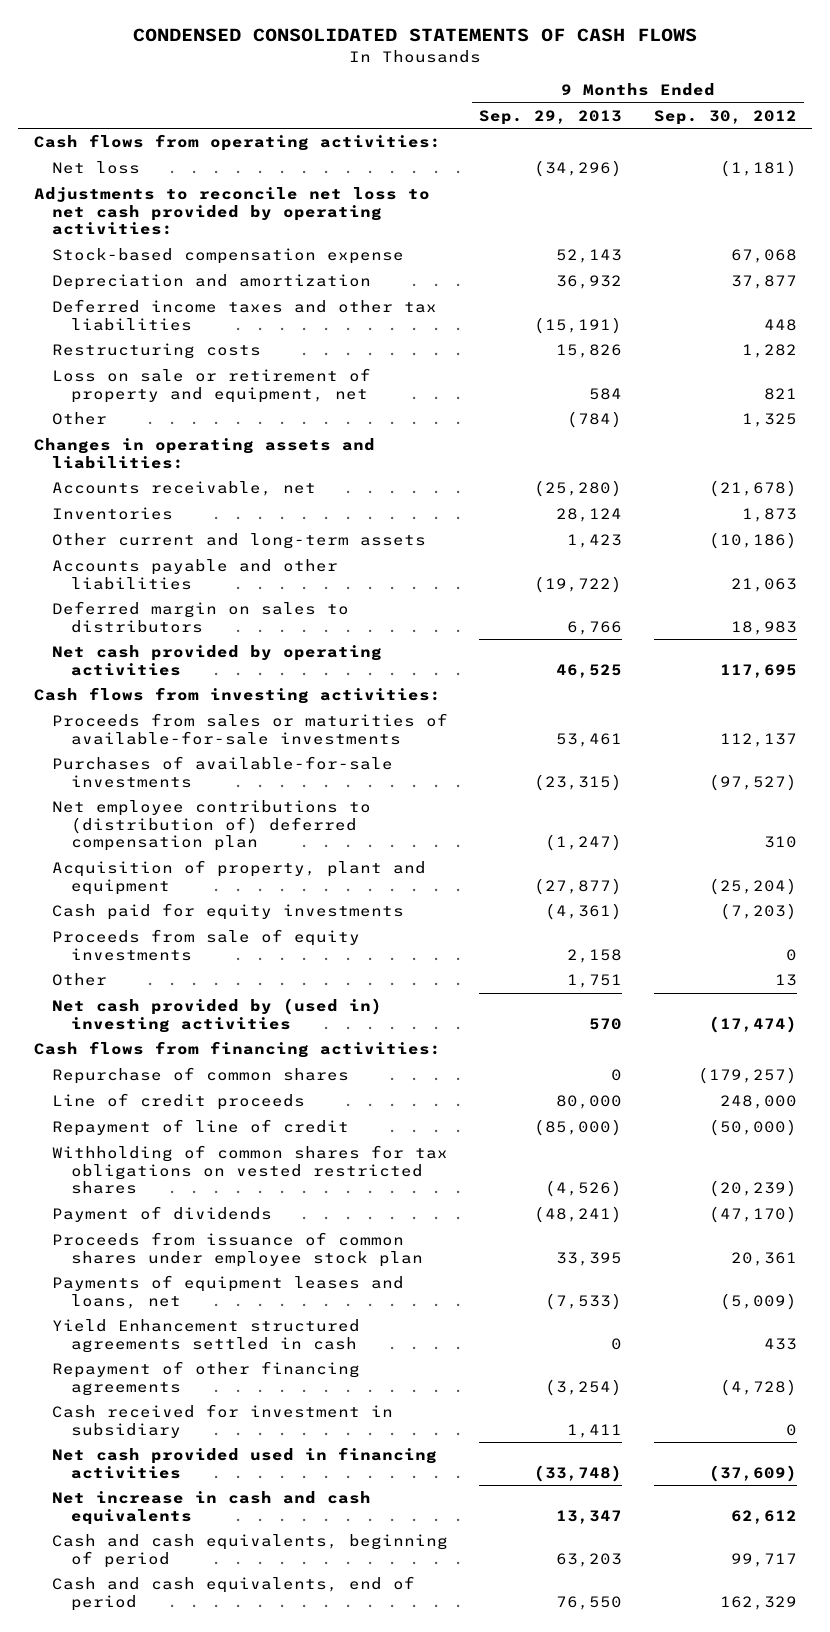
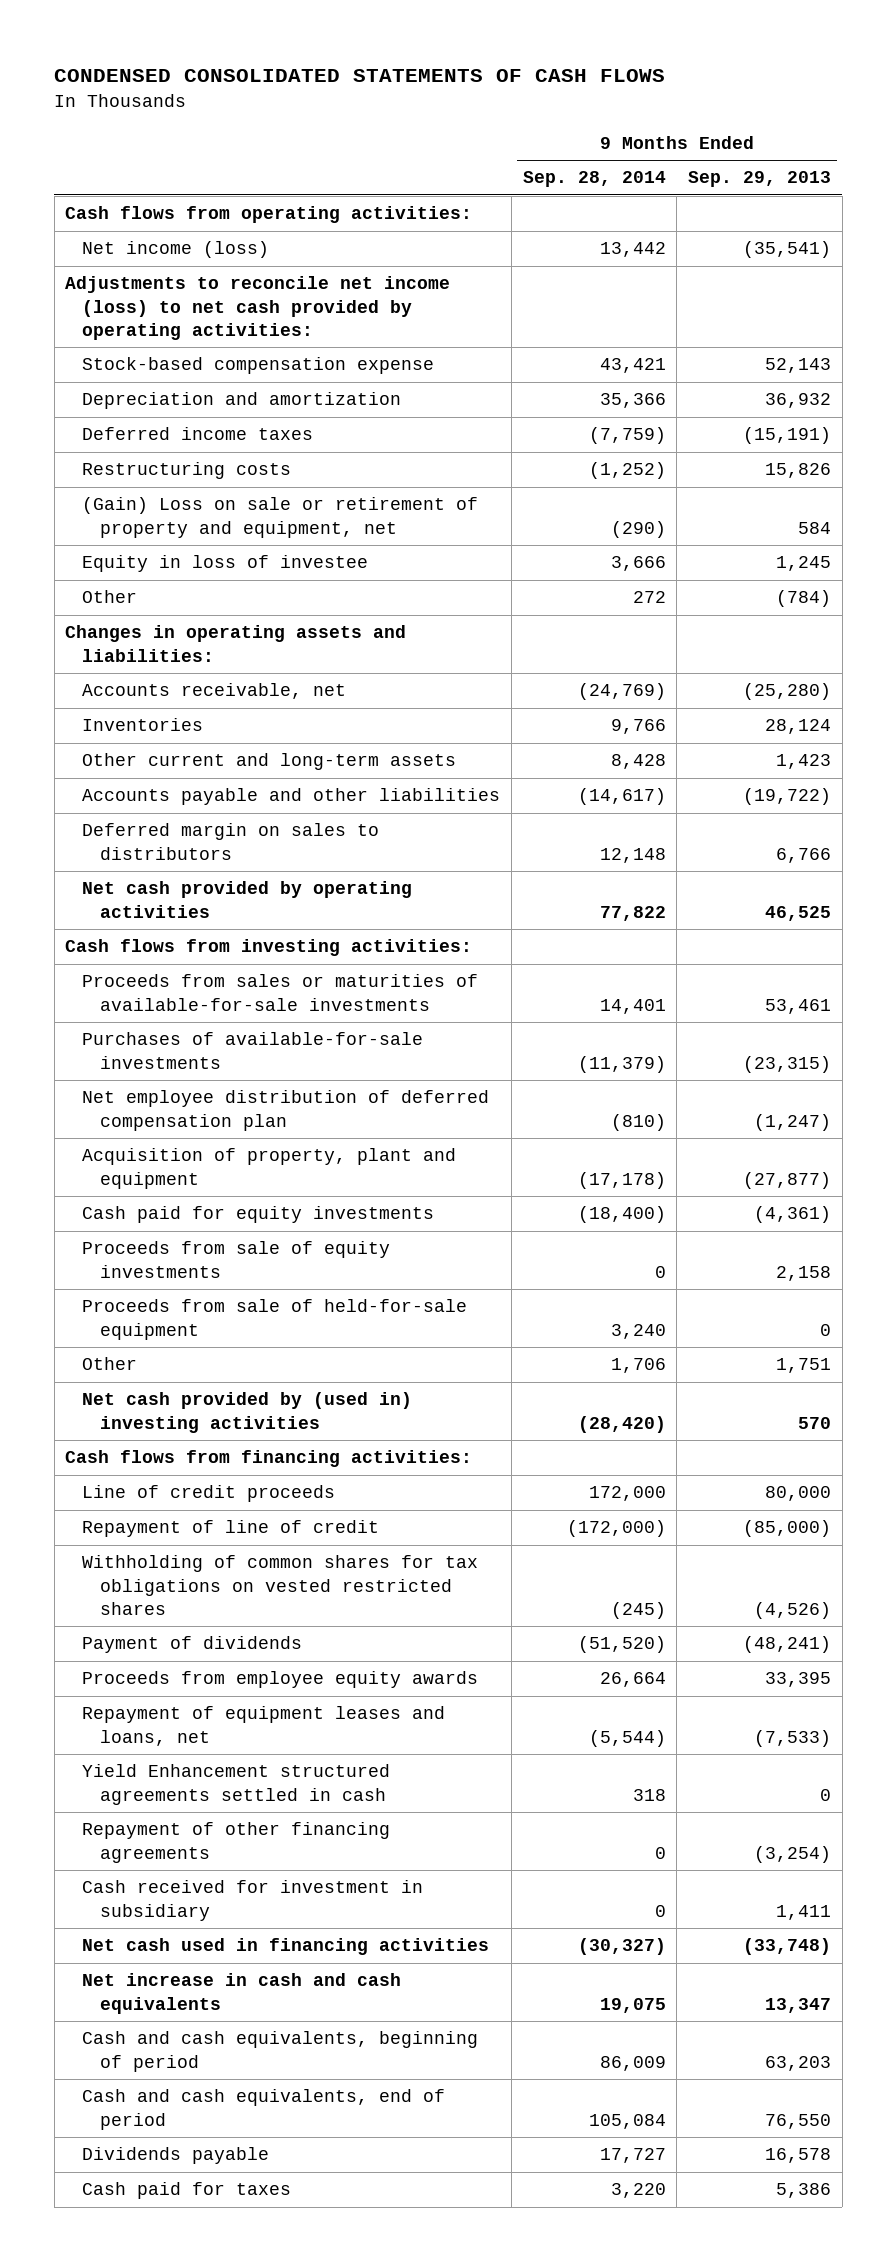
[653,109,797,125] Sep. 30, 2012 -> none
none -> [522,171,666,188] Sep. 28, 2014
[52,161,141,175] Net loss -> [82,241,270,259] Net income (loss)
[534,160,623,178] (34,296) -> [743,241,832,259] (35,541)
[33,187,430,236] Adjustments to reconcile net loss to net cash provided by operating activities: -> [65,276,451,340] Adjustments to reconcile net income (loss) to net cash provided by operating activities:
[52,299,438,331] Deferred income taxes and other tax liabilities -> [82,427,314,441] Deferred income taxes
[52,368,372,403] Loss on sale or retirement of property and equipment, net -> [82,497,479,538] (Gain) Loss on sale or retirement of property and equipment, net
none -> [82,555,369,573] Equity in loss of investee
[52,800,372,852] Net employee contributions to (distribution of) deferred compensation plan -> [82,1090,490,1131] Net employee distribution of deferred compensation plan
none -> [82,1299,468,1340] Proceeds from sale of held-for-sale equipment
[52,1067,350,1085] Repurchase of common shares -> none
[52,1232,423,1267] Proceeds from issuance of common shares under employee stock plan -> [82,1671,479,1689] Proceeds from employee equity awards
[52,1275,405,1309] Payments of equipment leases and loans, net -> [82,1706,446,1746] Repayment of equipment leases and loans, net
[52,1447,438,1479] Net cash provided used in financing activities -> [82,1938,490,1956] Net cash used in financing activities
none -> [82,2147,270,2165] Dividends payable
none -> [82,2182,292,2200] Cash paid for taxes

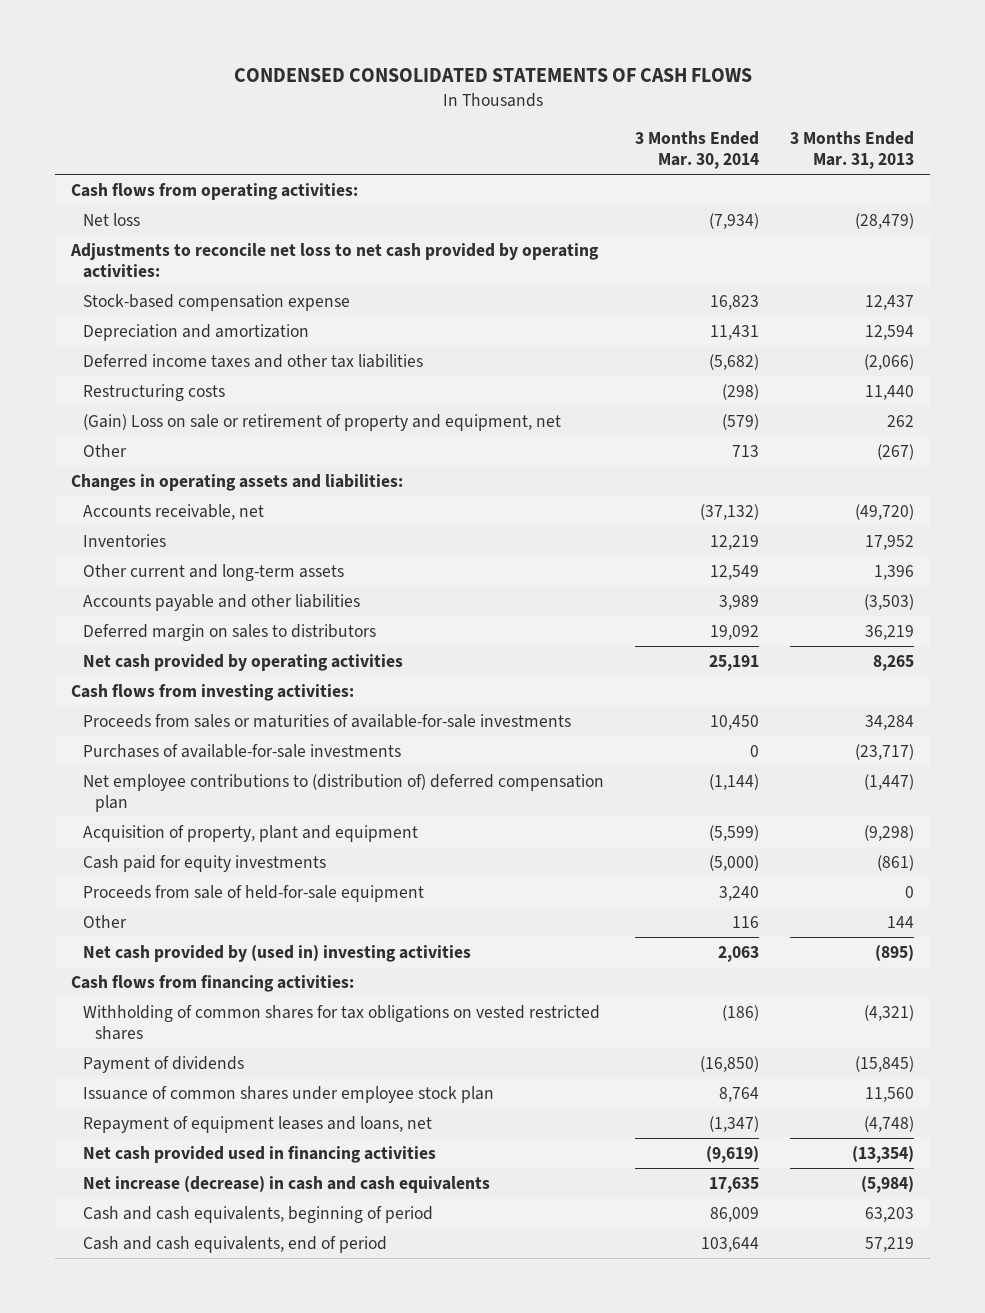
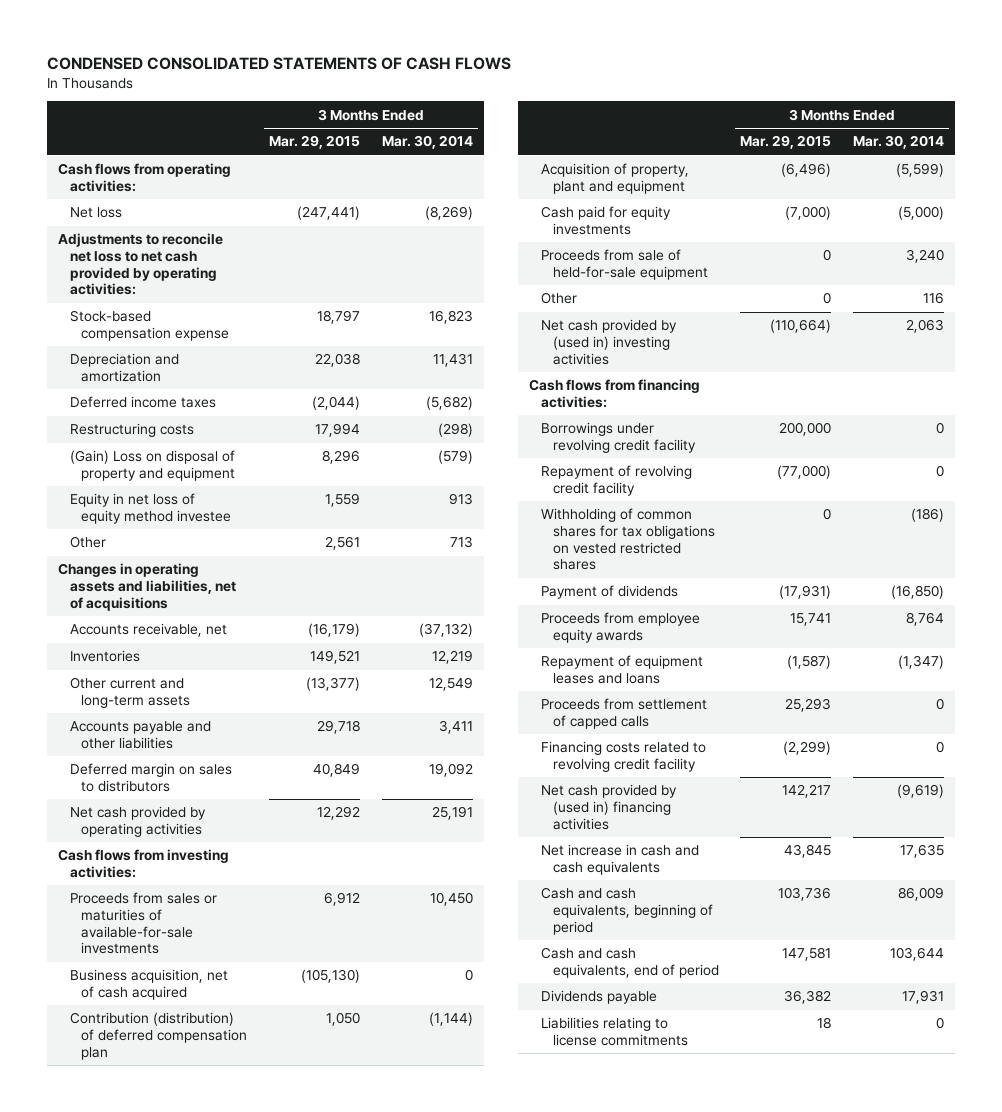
[790,130,915,170] 3 Months Ended Mar. 31, 2013 -> none
none -> [269,135,361,150] Mar. 29, 2015
[709,212,760,229] (7,934) -> [424,206,473,221] (8,269)
[83,353,424,368] Deferred income taxes and other tax liabilities -> [69,396,216,409] Deferred income taxes
[83,413,562,431] (Gain) Loss on sale or retirement of property and equipment, net -> [69,450,236,481] (Gain) Loss on disposal of property and equipment
none -> [69,493,232,524] Equity in net loss of equity method investee
[70,473,403,491] Changes in operating assets and liabilities: -> [58,563,236,611] Changes in operating assets and liabilities, net of acquisitions
[719,594,760,610] 3,989 -> [438,720,473,735] 3,411
[83,743,402,758] Purchases of available-for-sale investments -> none
none -> [69,969,228,1000] Business acquisition, net of cash acquired
[83,773,605,812] Net employee contributions to (distribution of) deferred compensation plan -> [69,1012,248,1060] Contribution (distribution) of deferred compensation plan
none -> [540,422,696,453] Borrowings under revolving credit facility
none -> [540,465,692,496] Repayment of revolving credit facility
[83,1085,495,1103] Issuance of common shares under employee stock plan -> [540,612,700,643] Proceeds from employee equity awards
[83,1115,433,1133] Repayment of equipment leases and loans, net -> [540,655,703,684] Repayment of equipment leases and loans
none -> [540,698,707,729] Proceeds from settlement of capped calls
none -> [540,741,706,772] Financing costs related to revolving credit facility
[83,1145,437,1163] Net cash provided used in financing activities -> [540,784,677,830] Net cash provided by (used in) financing activities
[83,1175,491,1193] Net increase (decrease) in cash and cash equivalents -> [540,844,699,875] Net increase in cash and cash equivalents
none -> [540,990,657,1005] Dividends payable
none -> [540,1017,688,1046] Liabilities relating to license commitments

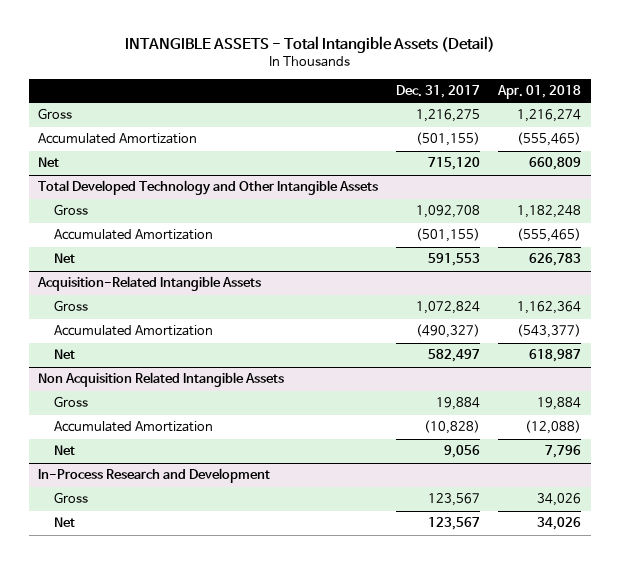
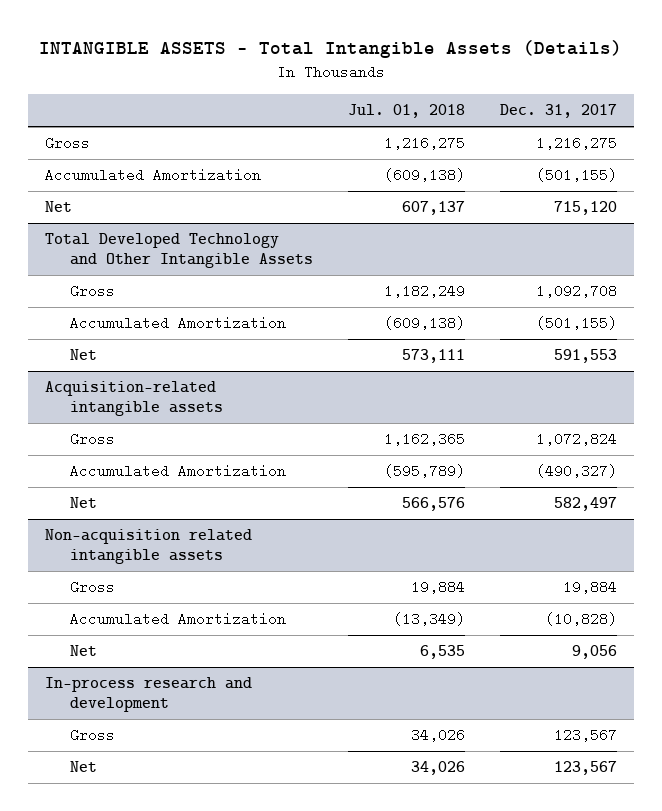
[124,35,495,53] INTANGIBLE ASSETS - Total Intangible Assets (Detail) -> [39,40,623,59] INTANGIBLE ASSETS - Total Intangible Assets (Details)
[497,85,582,100] Apr. 01, 2018 -> none
none -> [348,104,466,119] Jul. 01, 2018
[37,276,262,292] Acquisition-Related Intangible Assets -> [45,381,224,416] Acquisition-related intangible assets
[38,372,285,388] Non Acquisition Related Intangible Assets -> [45,529,253,564] Non-acquisition related intangible assets
[38,468,271,484] In-Process Research and Development -> [45,677,253,712] In-process research and development

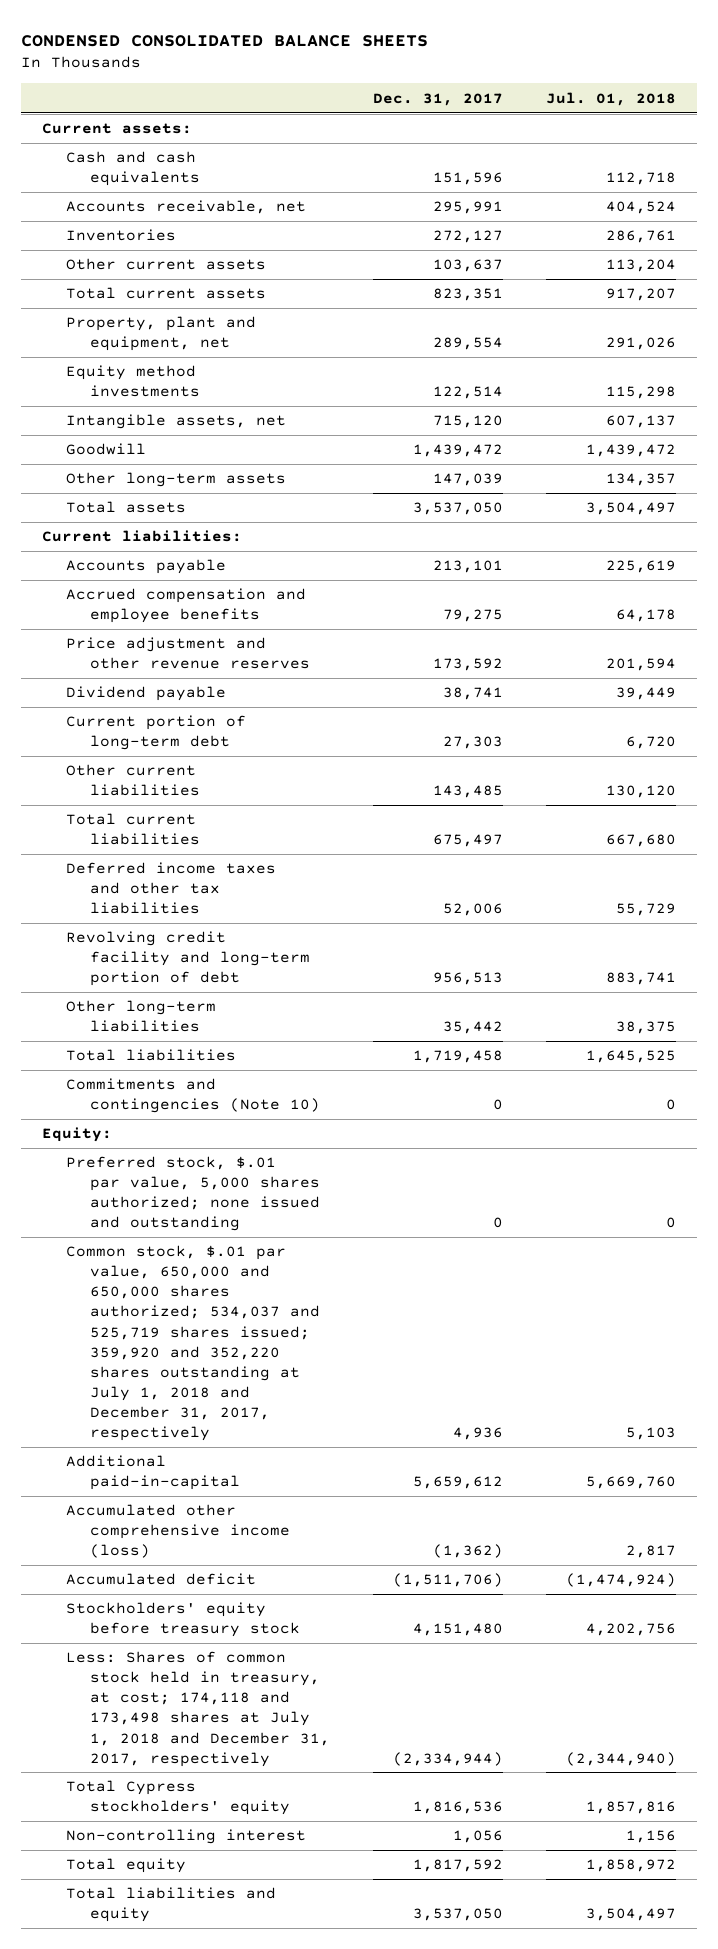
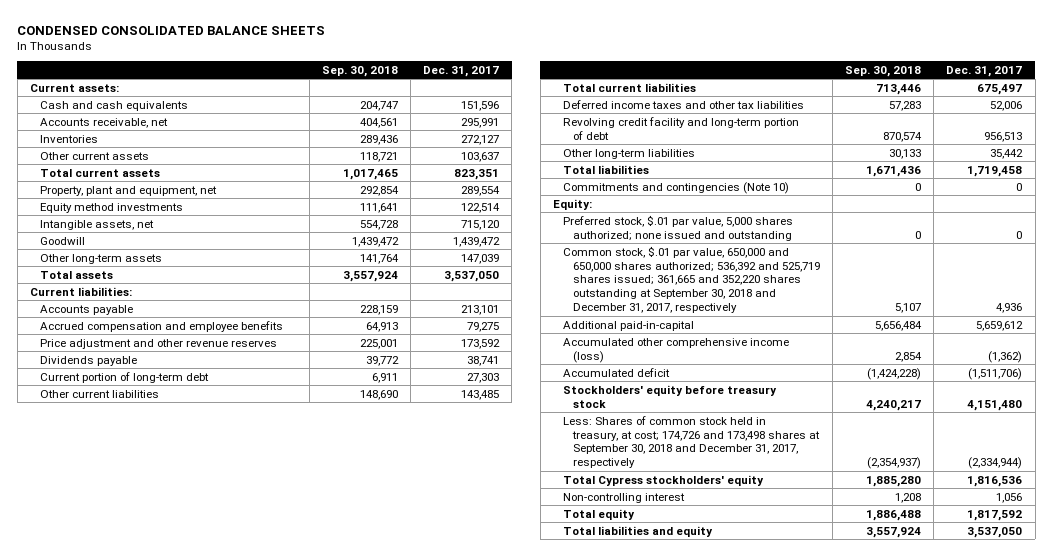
[545,91,676,106] Jul. 01, 2018 -> none
none -> [322,65,399,77] Sep. 30, 2018
[66,686,227,702] Dividend payable -> [39,355,137,366] Dividends payable
[66,1245,321,1441] Common stock, $.01 par value, 650,000 and 650,000 shares authorized; 534,037 and 525,719 shares issued; 359,920 and 352,220 shares outstanding at July 1, 2018 and December 31, 2017, respectively -> [562,245,820,314] Common stock, $.01 par value, 650,000 and 650,000 shares authorized; 536,392 and 525,719 shares issued; 361,665 and 352,220 shares outstanding at September 30, 2018 and December 31, 2017, respectively
[66,1651,331,1767] Less: Shares of common stock held in treasury, at cost; 174,118 and 173,498 shares at July 1, 2018 and December 31, 2017, respectively -> [562,415,820,469] Less: Shares of common stock held in treasury, at cost; 174,726 and 173,498 shares at September 30, 2018 and December 31, 2017, respectively

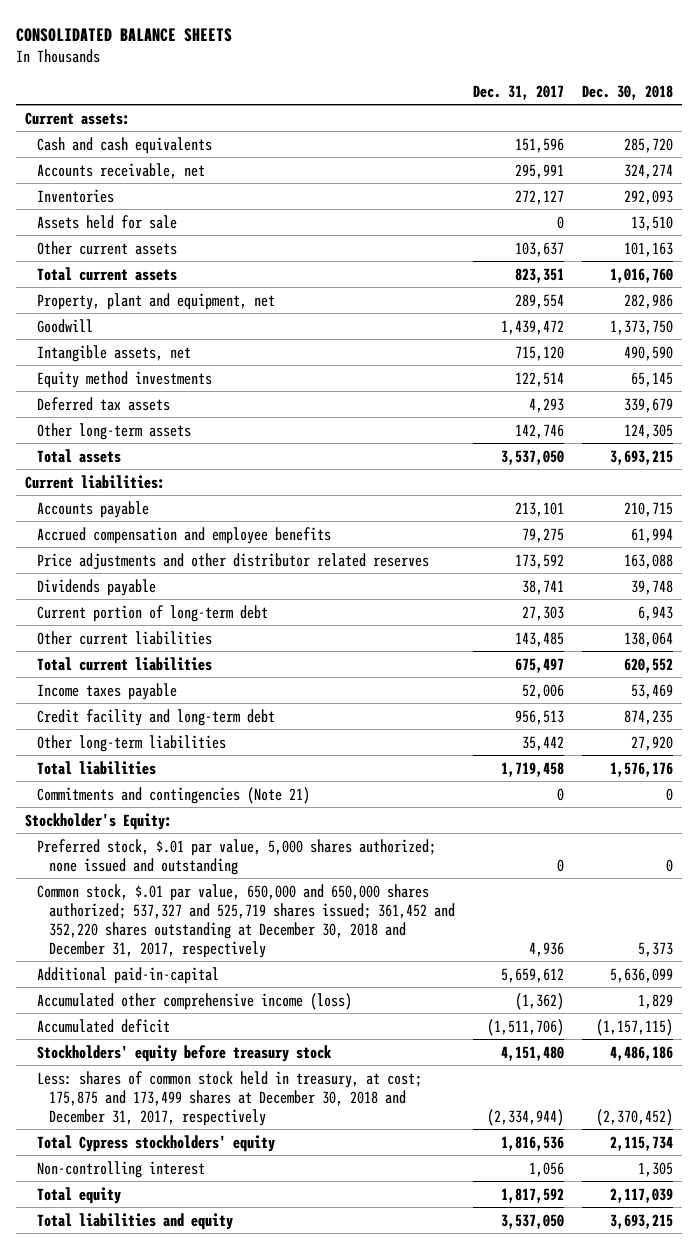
[17,25,326,35] CONDENSED CONSOLIDATED BALANCE SHEETS -> [16,27,233,42] CONSOLIDATED BALANCE SHEETS
[322,65,399,77] Sep. 30, 2018 -> none
none -> [581,84,673,100] Dec. 30, 2018
none -> [36,214,177,229] Assets held for sale
[39,219,154,230] Intangible assets, net -> [36,344,191,362] Intangible assets, net
[39,202,183,213] Equity method investments -> [36,370,212,388] Equity method investments
none -> [36,396,170,411] Deferred tax assets
[461,253,500,264] 147,039 -> [514,423,564,439] 142,746
[39,338,277,349] Price adjustment and other revenue reserves -> [36,552,429,570] Price adjustments and other distributor related reserves
[562,99,804,109] Deferred income taxes and other tax liabilities -> [36,682,177,700] Income taxes payable
[562,116,799,140] Revolving credit facility and long-term portion of debt -> [36,708,275,726] Credit facility and long-term debt
[562,181,789,194] Commitments and contingencies (Note 10) -> [36,786,310,804] Commitments and contingencies (Note 21)
[552,198,592,210] Equity: -> [24,812,172,830] Stockholder's Equity:
[562,245,820,314] Common stock, $.01 par value, 650,000 and 650,000 shares authorized; 536,392 and 525,719 shares issued; 361,665 and 352,220 shares outstanding at September 30, 2018 and December 31, 2017, respectively -> [36,883,456,958] Common stock, $.01 par value, 650,000 and 650,000 shares authorized; 537,327 and 525,719 shares issued; 361,452 and 352,220 shares outstanding at December 30, 2018 and December 31, 2017, respectively
[562,415,820,469] Less: Shares of common stock held in treasury, at cost; 174,726 and 173,498 shares at September 30, 2018 and December 31, 2017, respectively -> [36,1070,422,1126] Less: shares of common stock held in treasury, at cost; 175,875 and 173,499 shares at December 30, 2018 and December 31, 2017, respectively

